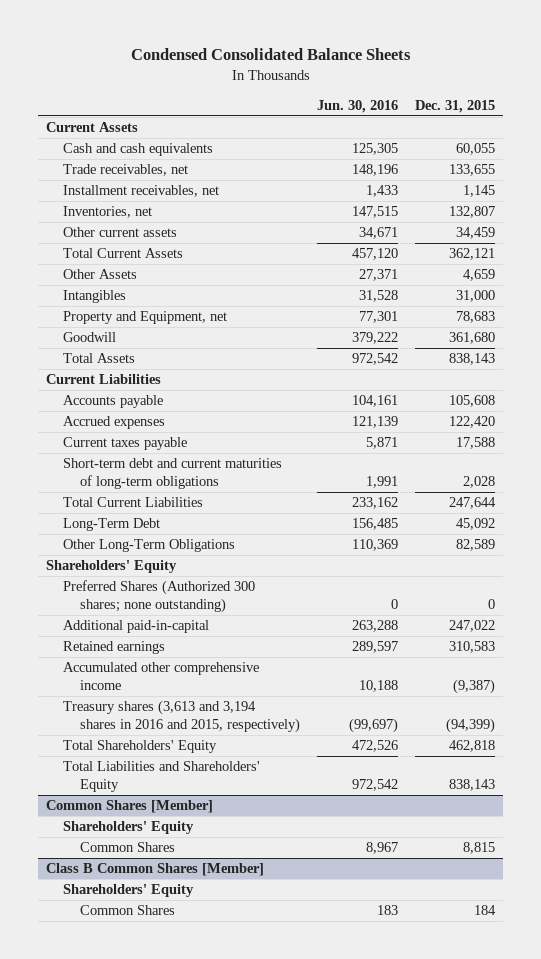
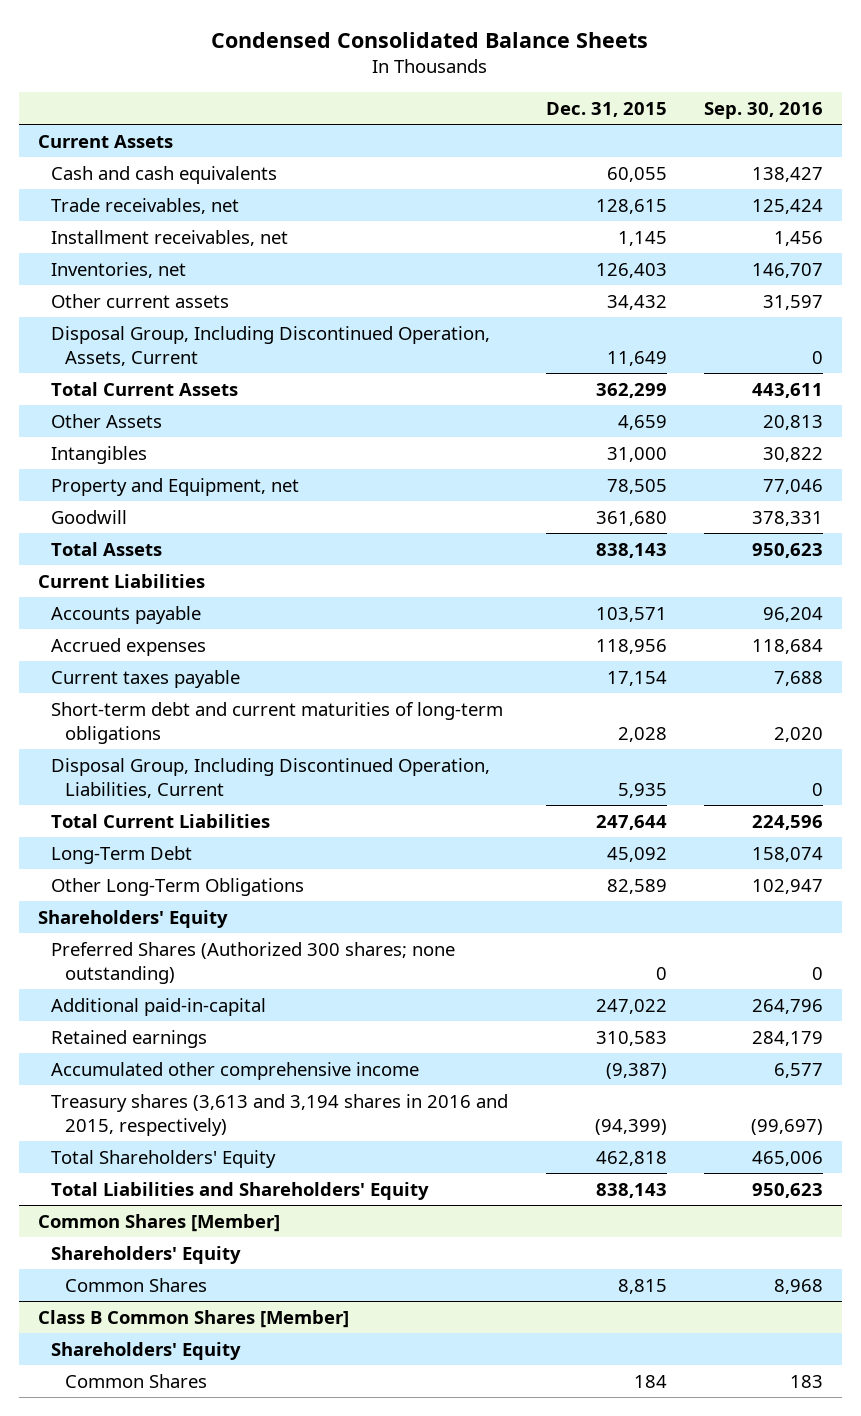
[316,99,398,113] Jun. 30, 2016 -> none
none -> [704,101,824,119] Sep. 30, 2016
[448,164,495,177] 133,655 -> [595,198,667,214] 128,615
[448,206,495,219] 132,807 -> [595,262,667,278] 126,403
[455,227,495,240] 34,459 -> [606,294,667,310] 34,432
none -> [51,325,491,366] Disposal Group, Including Discontinued Operation, Assets, Current
[448,248,495,261] 362,121 -> [595,382,667,398] 362,299
[455,311,495,324] 78,683 -> [606,478,667,494] 78,505
[448,395,495,408] 105,608 -> [595,606,667,622] 103,571
[448,416,495,429] 122,420 -> [595,638,667,654] 118,956
[455,437,495,450] 17,588 -> [606,670,667,686] 17,154
none -> [51,757,491,798] Disposal Group, Including Discontinued Operation, Liabilities, Current

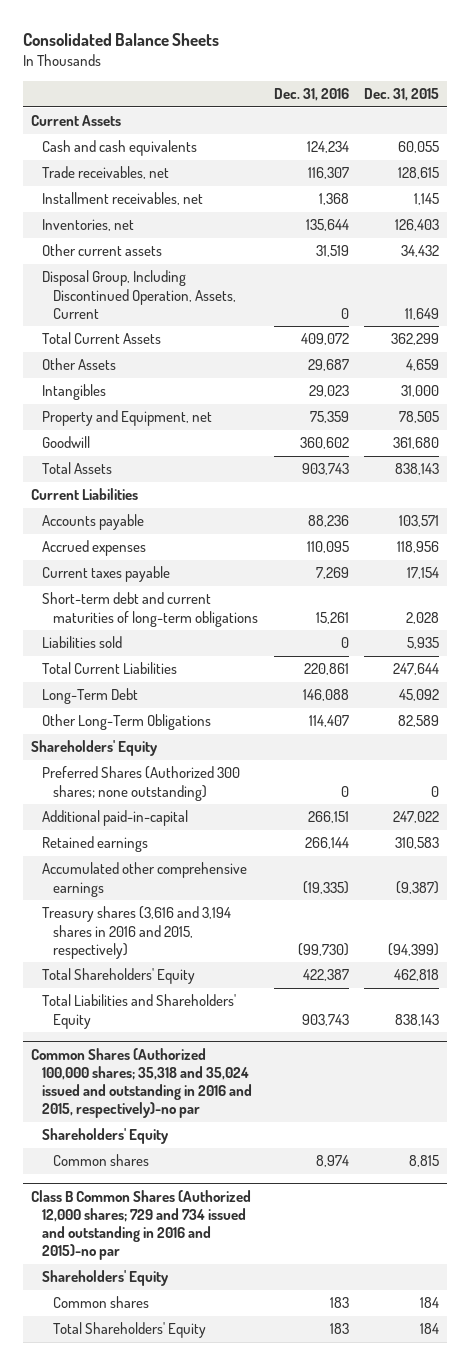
[211,31,649,48] Condensed Consolidated Balance Sheets -> [23,33,220,47] Consolidated Balance Sheets
[704,101,824,119] Sep. 30, 2016 -> none
none -> [273,88,349,102] Dec. 31, 2016
[51,757,491,798] Disposal Group, Including Discontinued Operation, Liabilities, Current -> [42,636,123,649] Liabilities sold
[51,1061,420,1080] Accumulated other comprehensive income -> [42,862,248,897] Accumulated other comprehensive earnings
[51,1093,509,1136] Treasury shares (3,613 and 3,194 shares in 2016 and 2015, respectively) -> [42,906,232,959] Treasury shares (3,616 and 3,194 shares in 2016 and 2015, respectively)
[37,1213,280,1232] Common Shares [Member] -> [30,1047,253,1119] Common Shares (Authorized 100,000 shares; 35,318 and 35,024 issued and outstanding in 2016 and 2015, respectively)-no par
[64,1277,207,1292] Common Shares -> [53,1154,150,1167] Common shares
[37,1309,349,1328] Class B Common Shares [Member] -> [30,1189,251,1261] Class B Common Shares (Authorized 12,000 shares; 729 and 734 issued and outstanding in 2016 and 2015)-no par
[64,1373,207,1388] Common Shares -> [53,1296,150,1309] Common shares
none -> [53,1322,207,1339] Total Shareholders' Equity

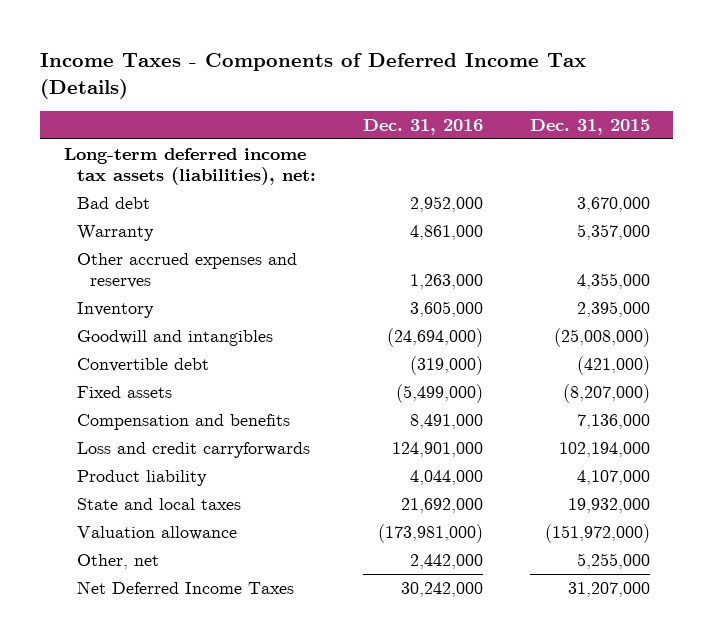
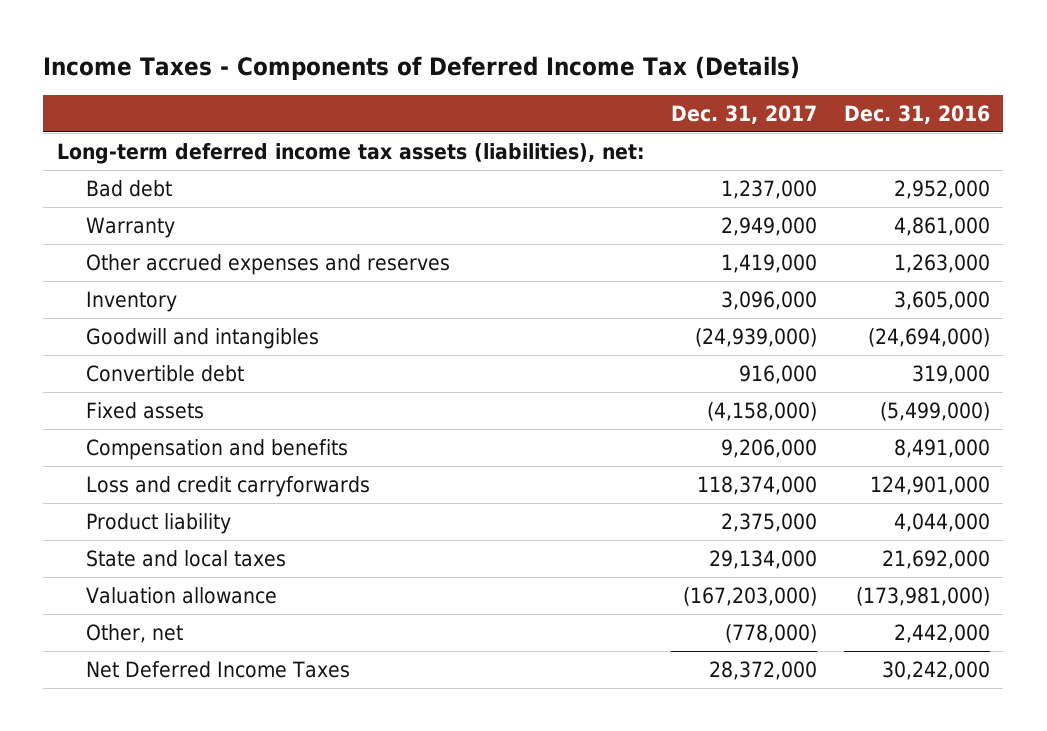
[529,118,650,135] Dec. 31, 2015 -> none
none -> [671,104,818,124] Dec. 31, 2017
[409,355,483,375] (319,000) -> [911,364,990,384] 319,000

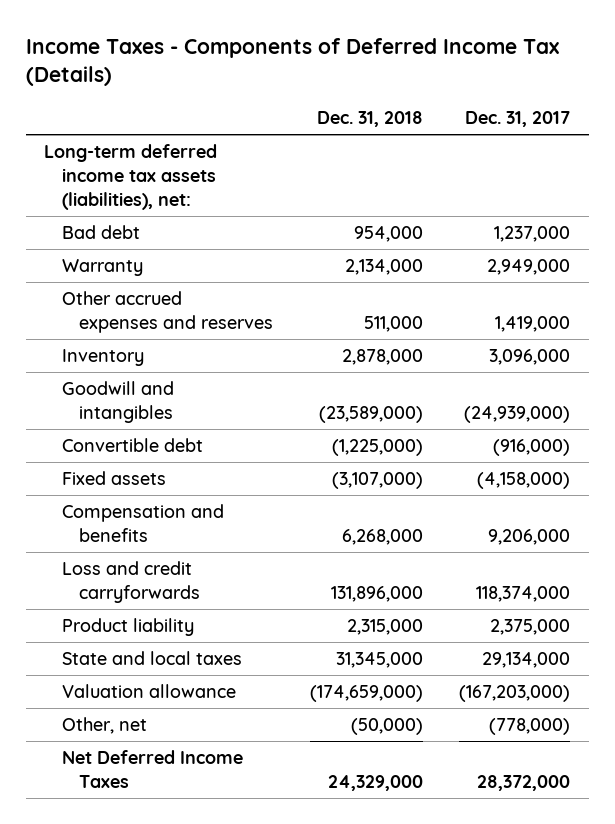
[843,104,990,124] Dec. 31, 2016 -> none
none -> [316,110,423,127] Dec. 31, 2018
[739,364,818,384] 916,000 -> [493,439,571,457] (916,000)

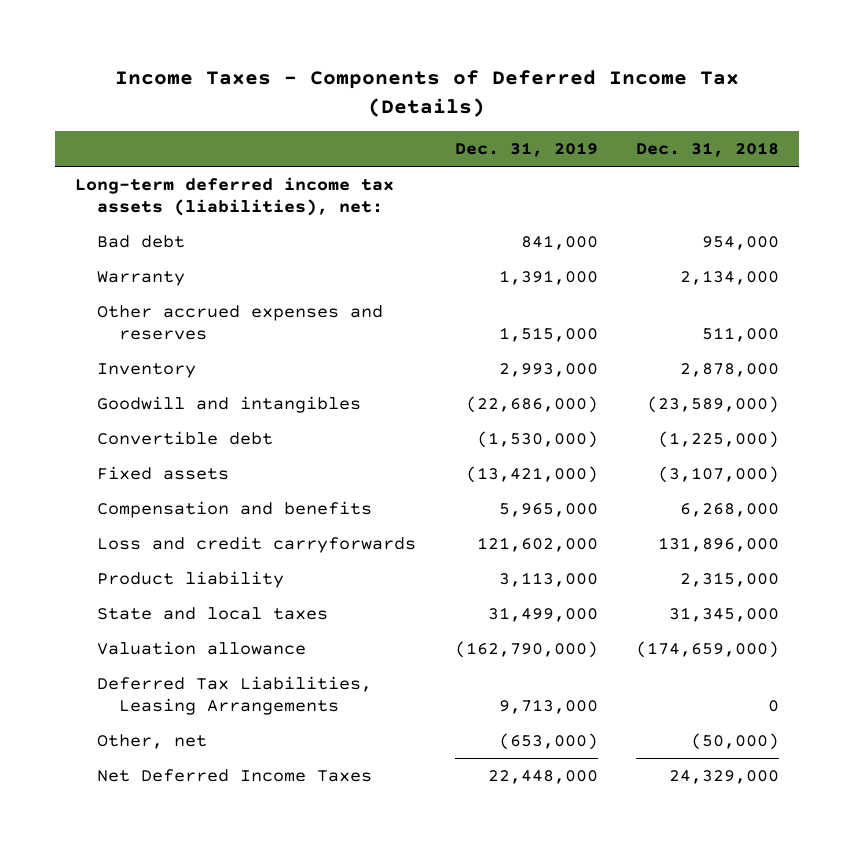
[465,110,571,127] Dec. 31, 2017 -> none
none -> [454,142,598,158] Dec. 31, 2019
none -> [96,675,372,716] Deferred Tax Liabilities, Leasing Arrangements

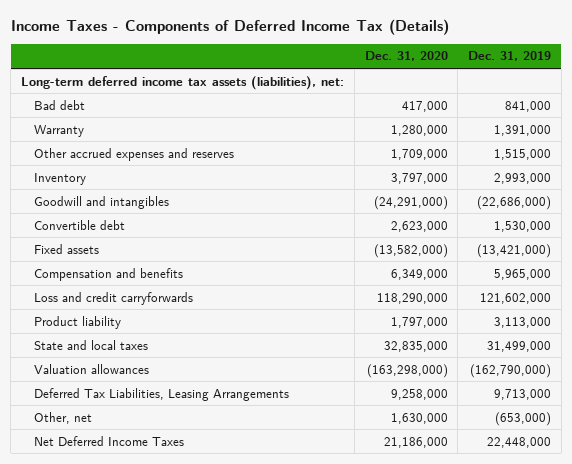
[636,142,780,158] Dec. 31, 2018 -> none
none -> [364,51,448,62] Dec. 31, 2020
[476,430,598,448] (1,530,000) -> [493,220,551,232] 1,530,000
[96,640,306,655] Valuation allowance -> [34,363,150,374] Valuation allowances

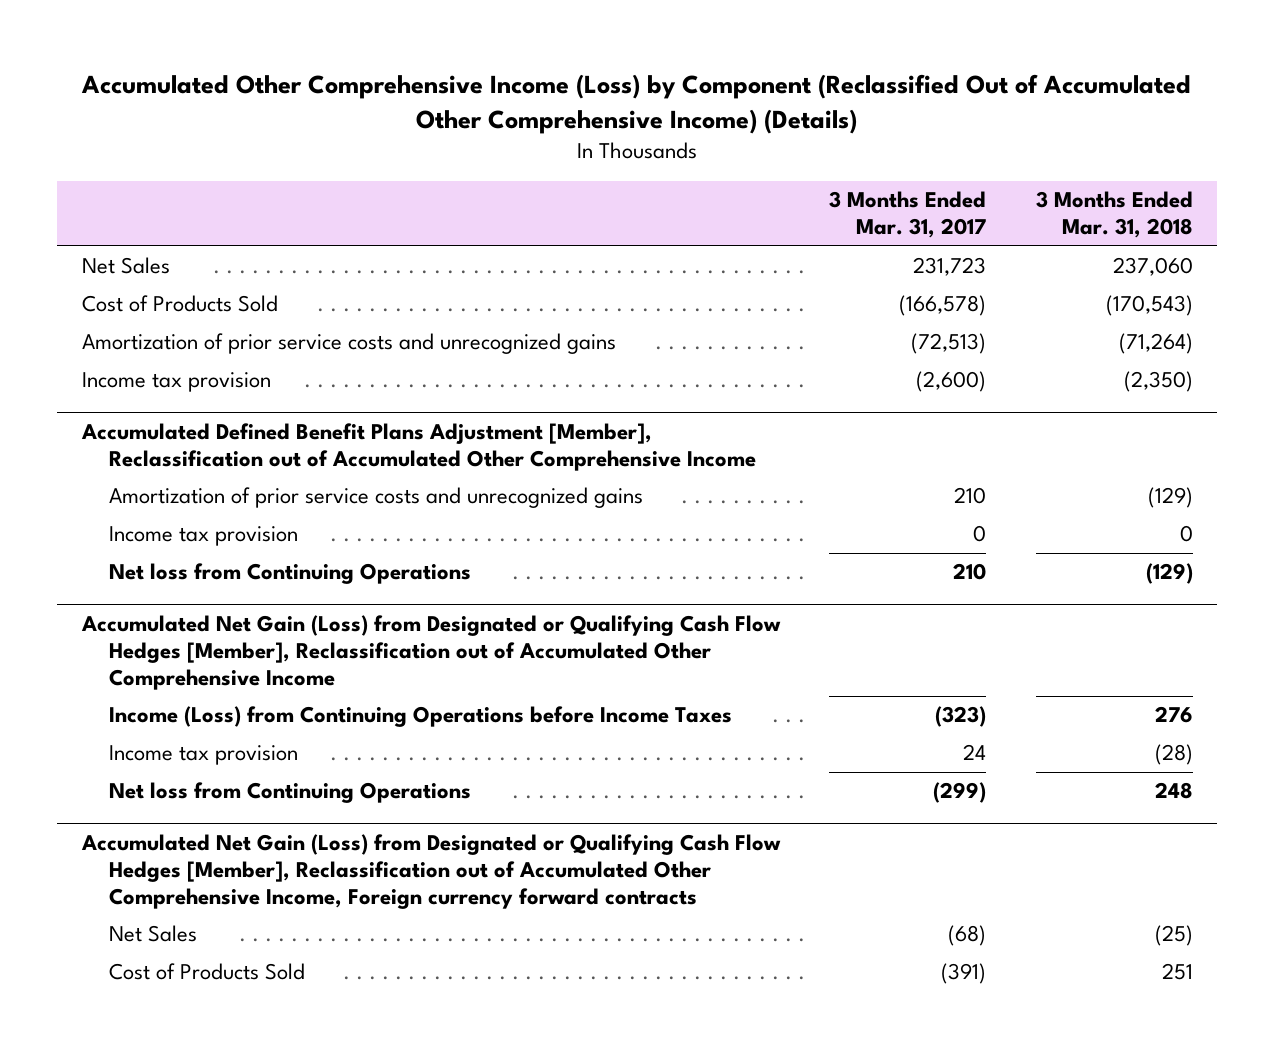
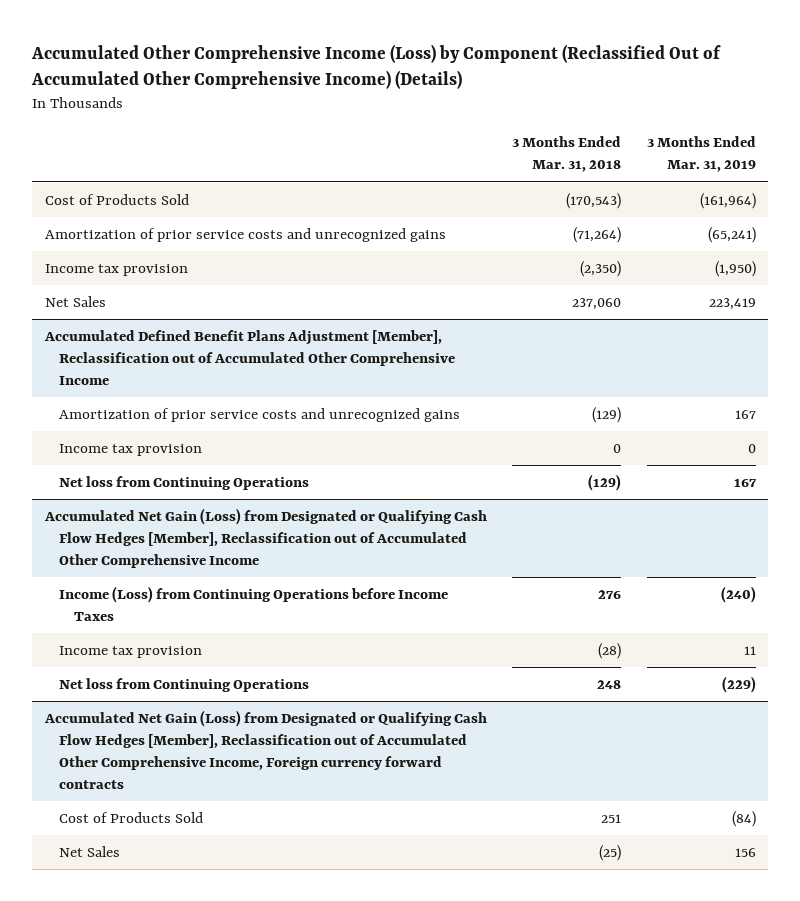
[829,191,987,239] 3 Months Ended Mar. 31, 2017 -> none
none -> [646,136,756,173] 3 Months Ended Mar. 31, 2019
[82,257,171,275] Net Sales -> [44,295,106,307] Net Sales
[109,925,198,943] Net Sales -> [59,845,121,857] Net Sales

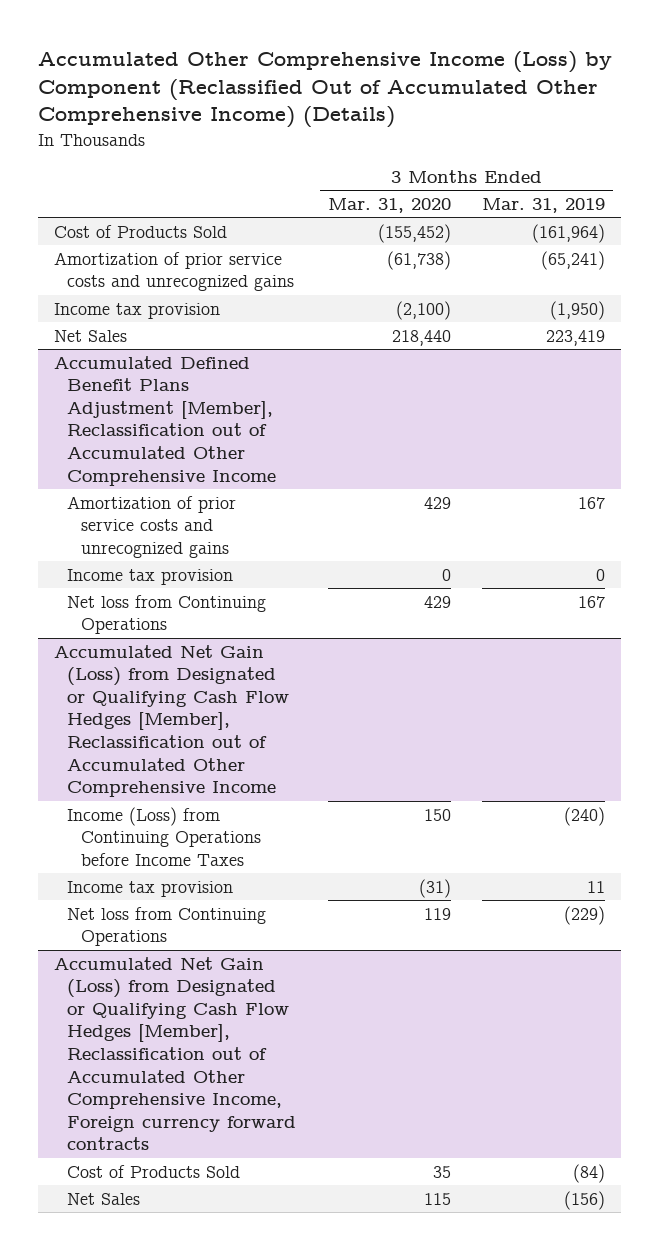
[512,136,622,173] 3 Months Ended Mar. 31, 2018 -> none
none -> [327,198,451,214] Mar. 31, 2020
[734,847,756,857] 156 -> [564,1190,606,1210] (156)

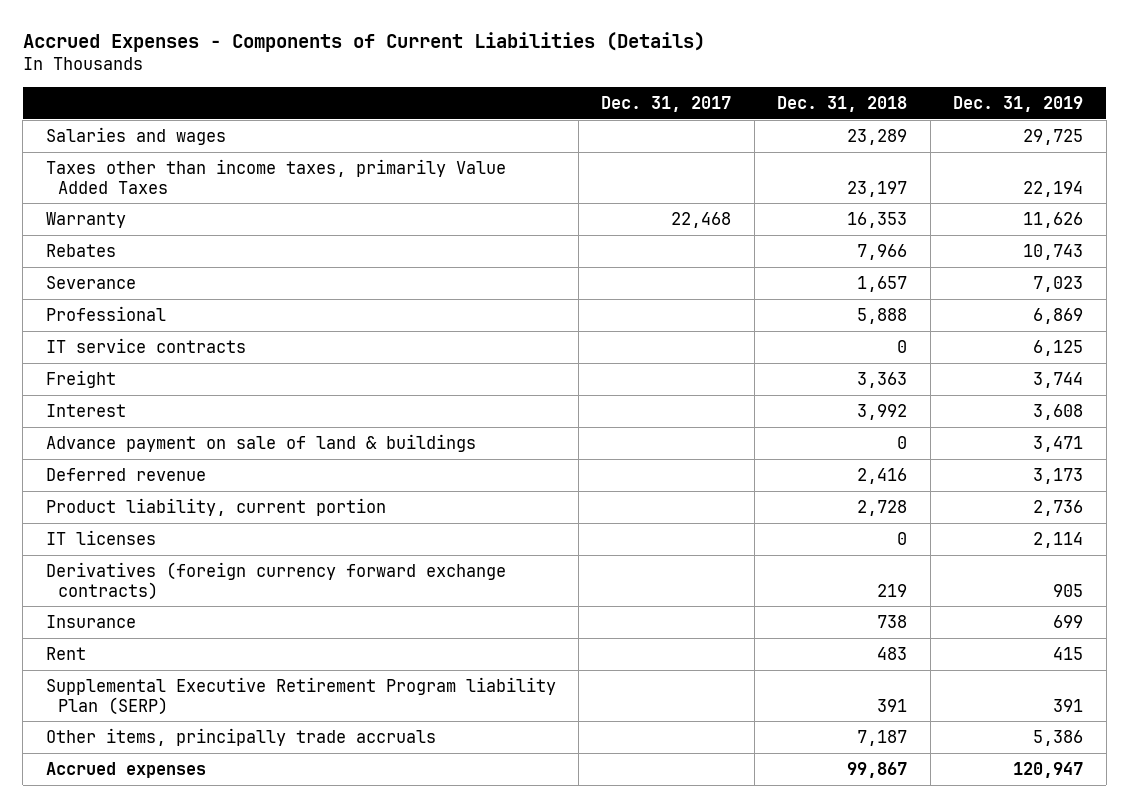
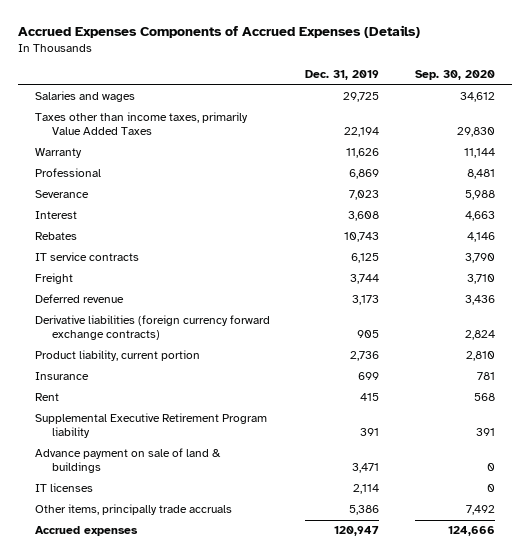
[22,32,705,53] Accrued Expenses - Components of Current Liabilities (Details) -> [17,25,420,39] Accrued Expenses Components of Accrued Expenses (Details)
[601,95,732,112] Dec. 31, 2017 -> none
[777,95,908,112] Dec. 31, 2018 -> none
none -> [414,70,495,81] Sep. 30, 2020
[45,275,136,289] Severance -> [35,190,90,199] Severance
[45,403,126,417] Interest -> [35,211,78,220] Interest
[45,243,116,257] Rebates -> [35,232,78,241] Rebates
none -> [35,315,271,341] Derivative liabilities (foreign currency forward exchange contracts)
[45,561,506,600] Derivatives (foreign currency forward exchange contracts) -> none
[45,676,556,715] Supplemental Executive Retirement Program liability Plan (SERP) -> [35,413,268,439] Supplemental Executive Retirement Program liability
[45,433,476,452] Advance payment on sale of land & buildings -> [35,448,222,474] Advance payment on sale of land & buildings
[45,529,156,545] IT licenses -> [35,483,94,493] IT licenses

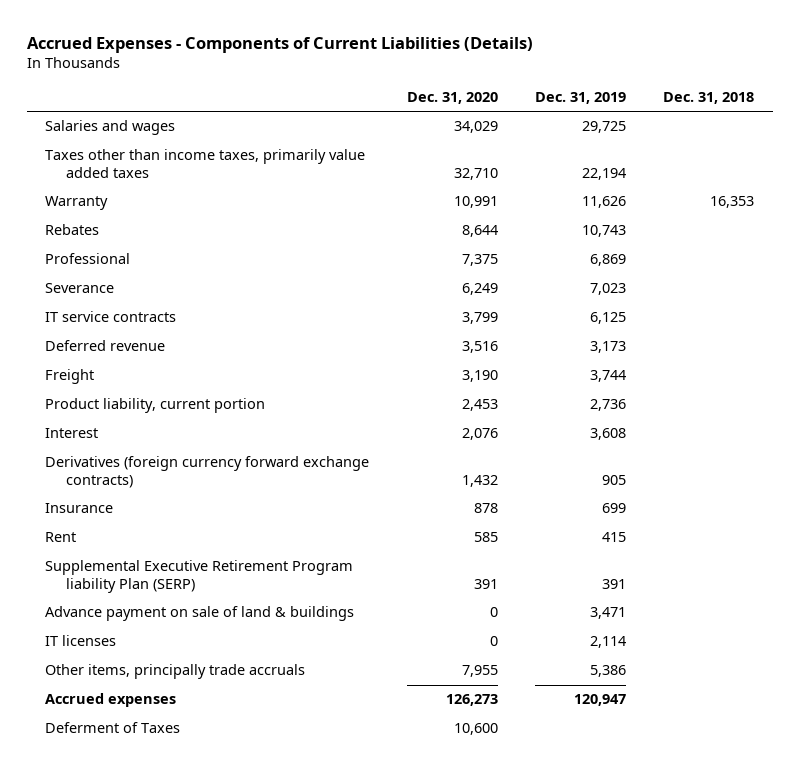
[17,25,420,39] Accrued Expenses Components of Accrued Expenses (Details) -> [26,36,533,53] Accrued Expenses - Components of Current Liabilities (Details)
[414,70,495,81] Sep. 30, 2020 -> none
none -> [406,92,498,105] Dec. 31, 2020
none -> [663,92,755,105] Dec. 31, 2018
[35,112,249,136] Taxes other than income taxes, primarily Value Added Taxes -> [45,149,366,179] Taxes other than income taxes, primarily value added taxes
[35,232,78,241] Rebates -> [45,224,100,236] Rebates
[35,315,271,341] Derivative liabilities (foreign currency forward exchange contracts) -> none
[35,273,74,285] Freight -> [45,369,95,385] Freight
[35,211,78,220] Interest -> [45,428,99,439] Interest
none -> [45,456,370,489] Derivatives (foreign currency forward exchange contracts)
[35,413,268,439] Supplemental Executive Retirement Program liability -> [45,560,354,594] Supplemental Executive Retirement Program liability Plan (SERP)
none -> [45,722,181,734] Deferment of Taxes

